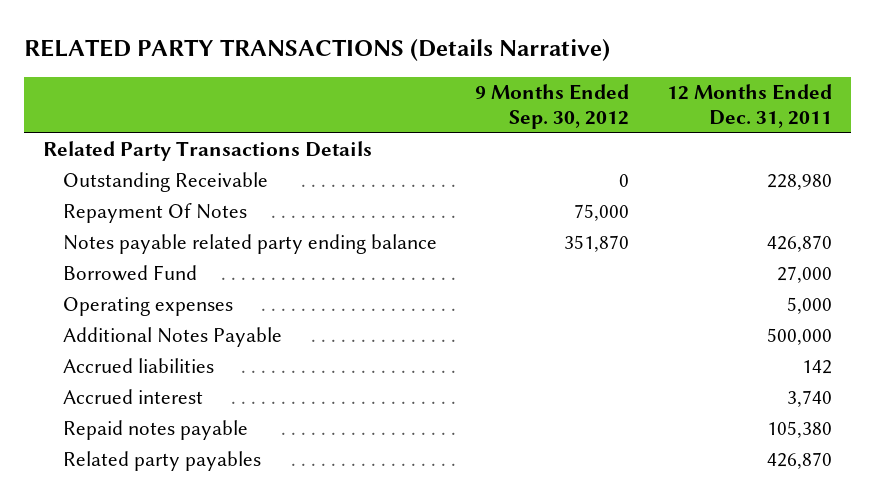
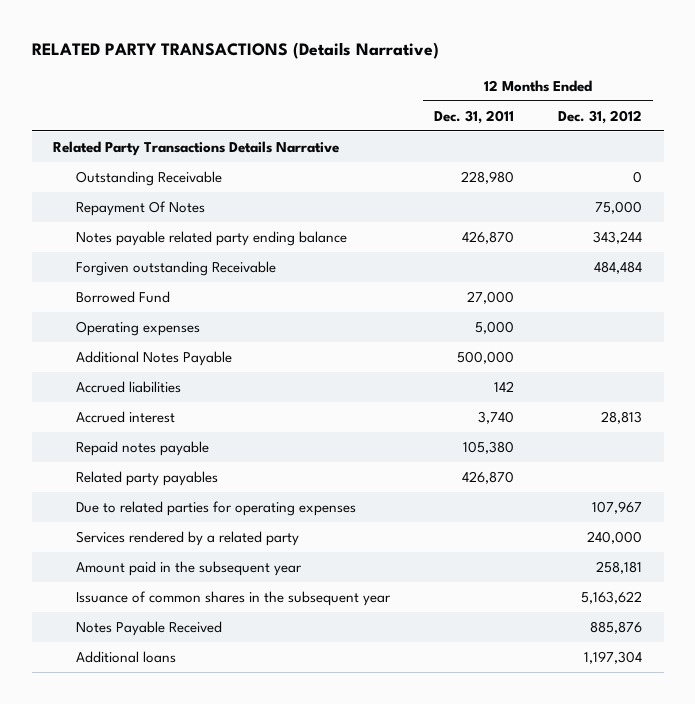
[475,84,630,130] 9 Months Ended Sep. 30, 2012 -> none
none -> [557,109,642,124] Dec. 31, 2012
[42,141,372,162] Related Party Transactions Details -> [53,141,340,157] Related Party Transactions Details Narrative
none -> [76,261,277,277] Forgiven outstanding Receivable
none -> [76,501,357,517] Due to related parties for operating expenses
none -> [76,531,300,547] Services rendered by a related party
none -> [76,561,303,577] Amount paid in the subsequent year
none -> [76,591,392,607] Issuance of common shares in the subsequent year
none -> [76,621,223,637] Notes Payable Received
none -> [76,651,177,664] Additional loans

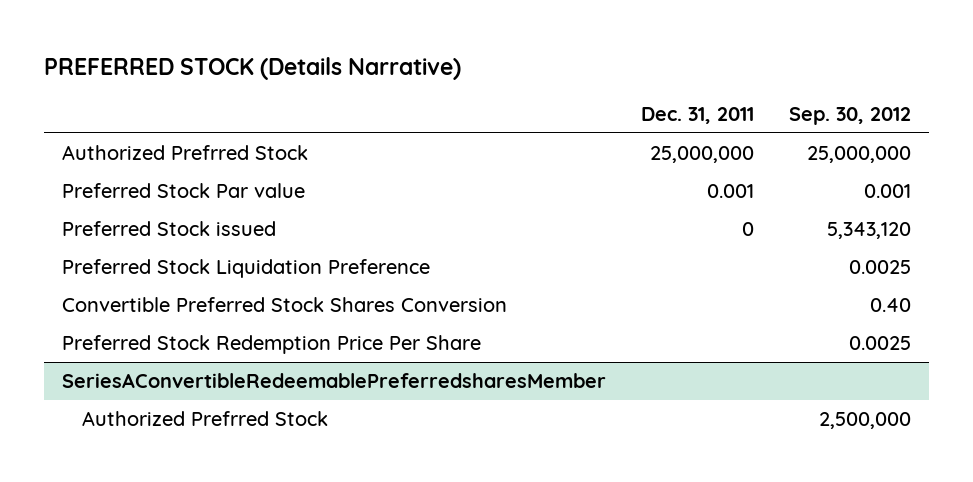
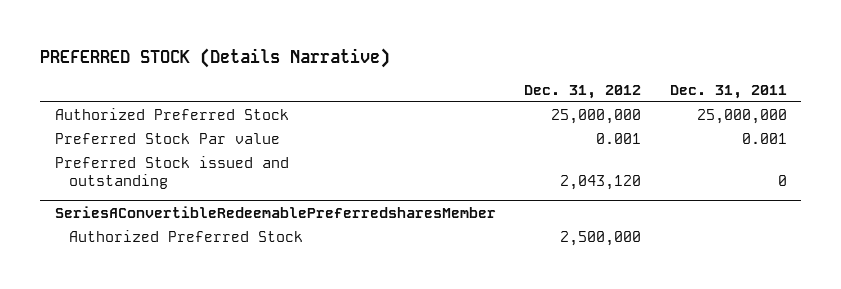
[789,106,912,125] Sep. 30, 2012 -> none
none -> [524,84,642,99] Dec. 31, 2012
[61,145,308,161] Authorized Prefrred Stock -> [54,108,289,121] Authorized Preferred Stock
[61,259,430,279] Preferred Stock Liquidation Preference -> none
[61,297,507,313] Convertible Preferred Stock Shares Conversion -> none
[61,335,481,355] Preferred Stock Redemption Price Per Share -> none
[61,221,276,237] Preferred Stock issued -> [54,156,289,189] Preferred Stock issued and outstanding
[82,411,329,427] Authorized Prefrred Stock -> [69,230,304,243] Authorized Preferred Stock

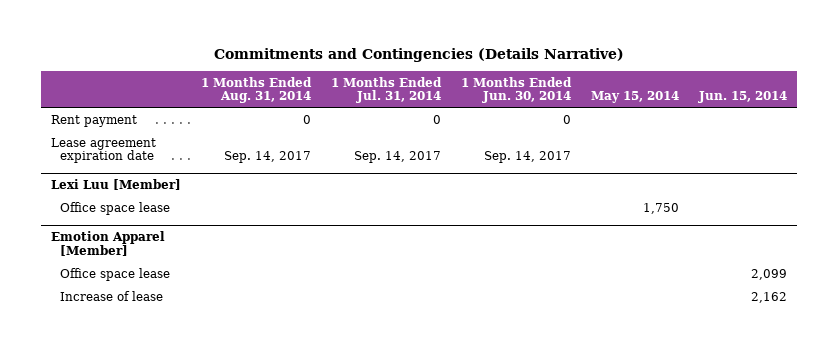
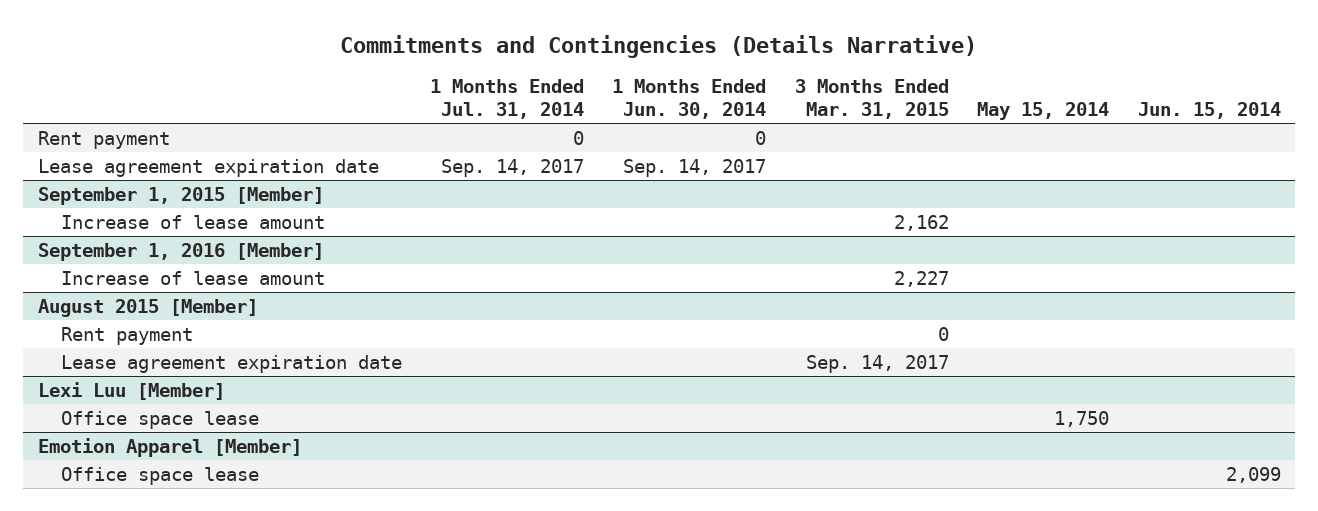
[201,76,313,104] 1 Months Ended Aug. 31, 2014 -> none
none -> [794,78,949,119] 3 Months Ended Mar. 31, 2015
none -> [37,187,324,206] September 1, 2015 [Member]
none -> [60,215,325,230] Increase of lease amount
none -> [37,243,324,262] September 1, 2016 [Member]
none -> [60,271,325,286] Increase of lease amount
none -> [37,299,258,318] August 2015 [Member]
none -> [60,327,193,346] Rent payment
none -> [60,355,402,374] Lease agreement expiration date
[60,290,164,301] Increase of lease -> none

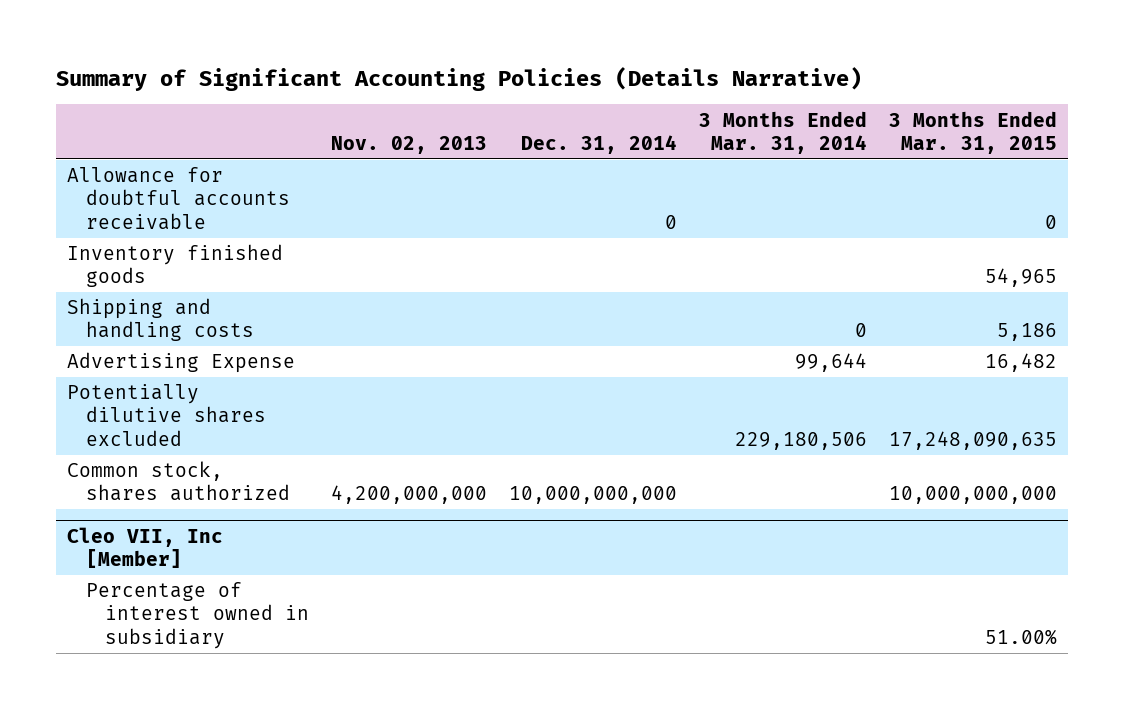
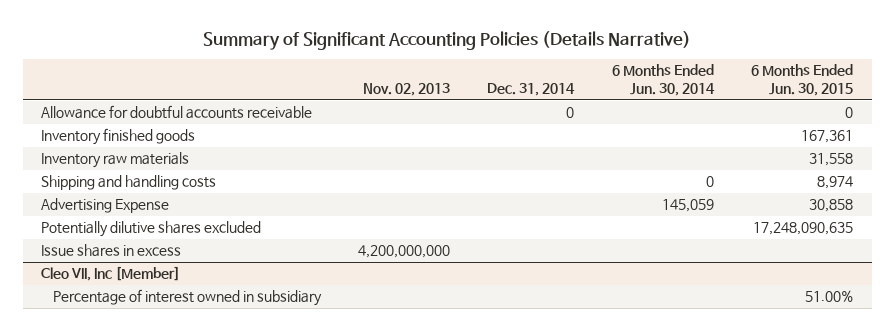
[698,110,867,154] 3 Months Ended Mar. 31, 2014 -> none
[888,110,1057,154] 3 Months Ended Mar. 31, 2015 -> none
none -> [611,64,715,97] 6 Months Ended Jun. 30, 2014
none -> [751,64,854,97] 6 Months Ended Jun. 30, 2015
none -> [41,152,190,169] Inventory raw materials
[67,461,291,502] Common stock, shares authorized -> none
none -> [41,244,182,258] Issue shares in excess

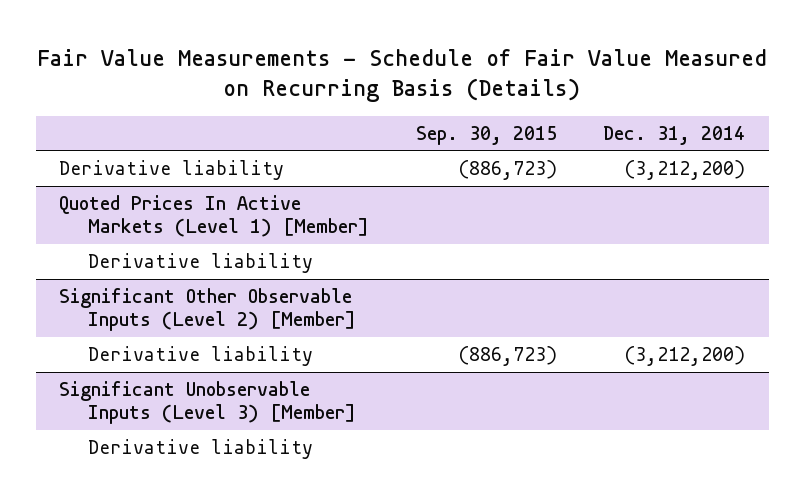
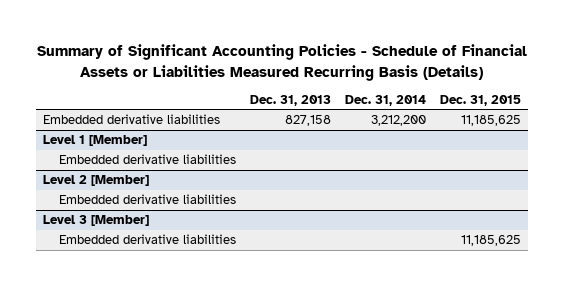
[37,48,768,103] Fair Value Measurements - Schedule of Fair Value Measured on Recurring Basis (Details) -> [36,44,527,81] Summary of Significant Accounting Policies - Schedule of Financial Assets or Liabilities Measured Recurring Basis (Details)
[415,125,557,145] Sep. 30, 2015 -> none
none -> [250,94,332,106] Dec. 31, 2013
none -> [439,94,521,106] Dec. 31, 2015
[58,160,284,181] Derivative liability -> none
[88,253,314,274] Derivative liability -> none
[88,346,314,367] Derivative liability -> none
[88,439,314,460] Derivative liability -> none
none -> [42,114,220,125] Embedded derivative liabilities
[58,195,370,238] Quoted Prices In Active Markets (Level 1) [Member] -> [42,135,147,147] Level 1 [Member]
none -> [59,154,237,165] Embedded derivative liabilities
[58,288,357,332] Significant Other Observable Inputs (Level 2) [Member] -> [42,175,149,187] Level 2 [Member]
none -> [59,194,237,205] Embedded derivative liabilities
[58,381,357,425] Significant Unobservable Inputs (Level 3) [Member] -> [42,215,149,227] Level 3 [Member]
none -> [59,234,237,245] Embedded derivative liabilities

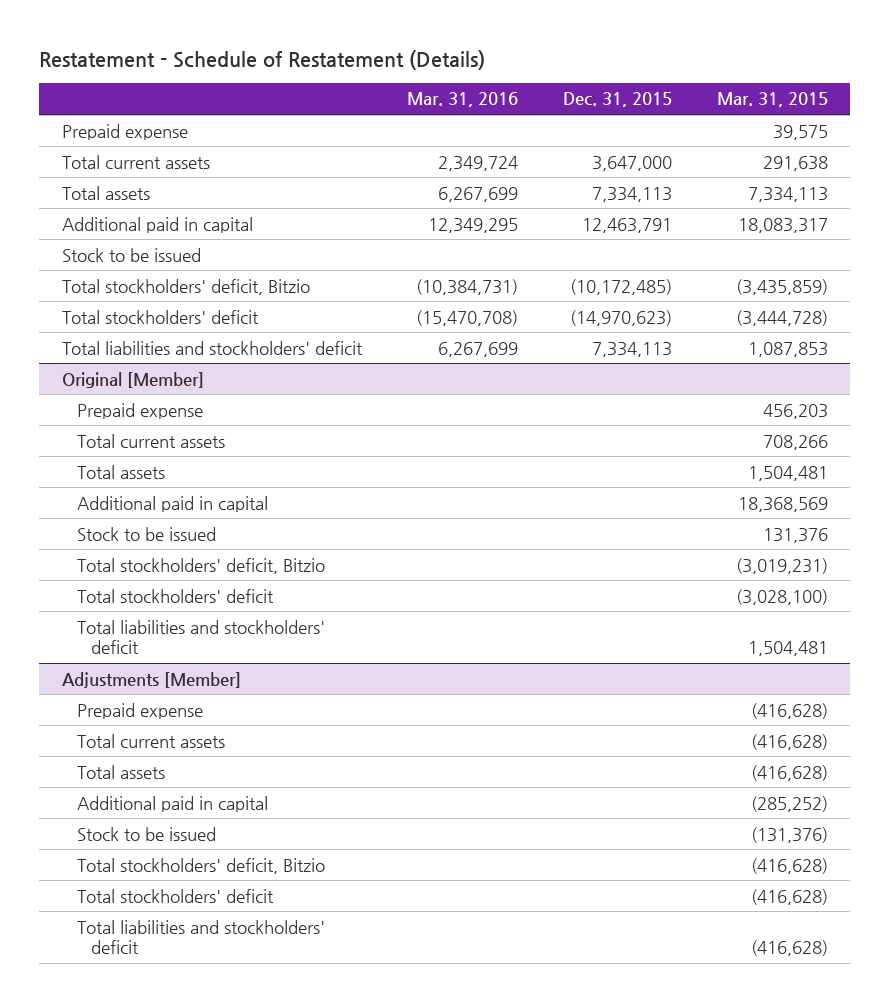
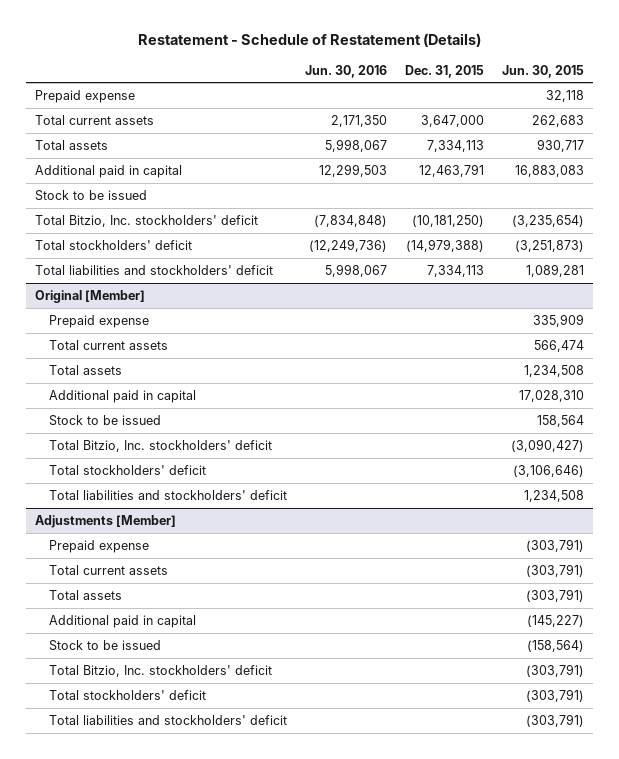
[406,92,518,108] Mar. 31, 2016 -> none
[716,92,828,108] Mar. 31, 2015 -> none
none -> [305,64,388,78] Jun. 30, 2016
none -> [502,64,585,78] Jun. 30, 2015
[61,278,310,295] Total stockholders' deficit, Bitzio -> [34,214,258,227] Total Bitzio, Inc. stockholders' deficit
[569,278,672,295] (10,172,485) -> [412,214,485,227] (10,181,250)
[569,309,672,326] (14,970,623) -> [406,238,485,252] (14,979,388)
[76,557,325,574] Total stockholders' deficit, Bitzio -> [49,439,273,452] Total Bitzio, Inc. stockholders' deficit
[76,857,325,874] Total stockholders' deficit, Bitzio -> [49,664,273,677] Total Bitzio, Inc. stockholders' deficit

